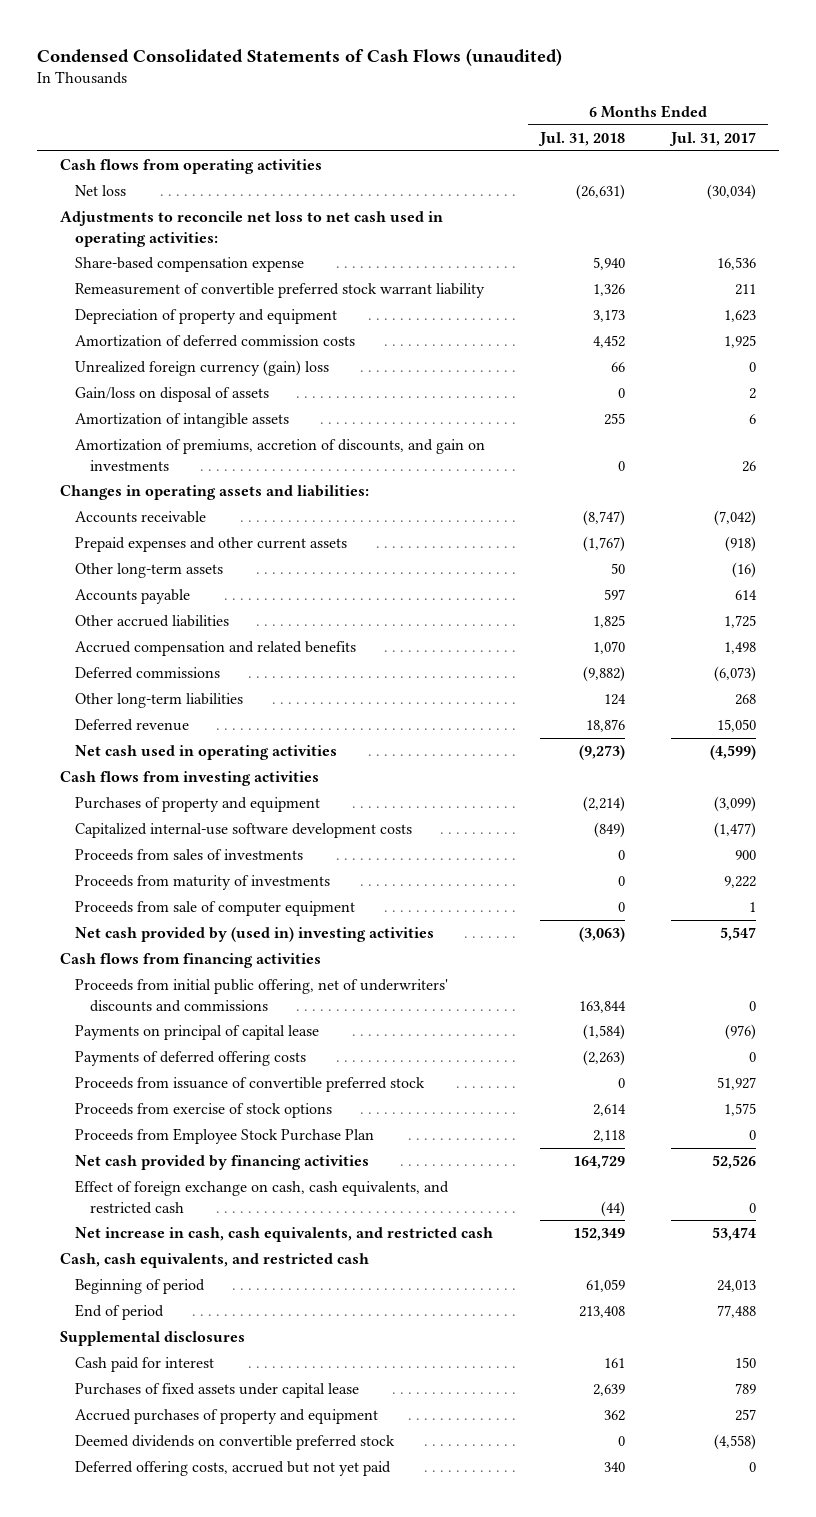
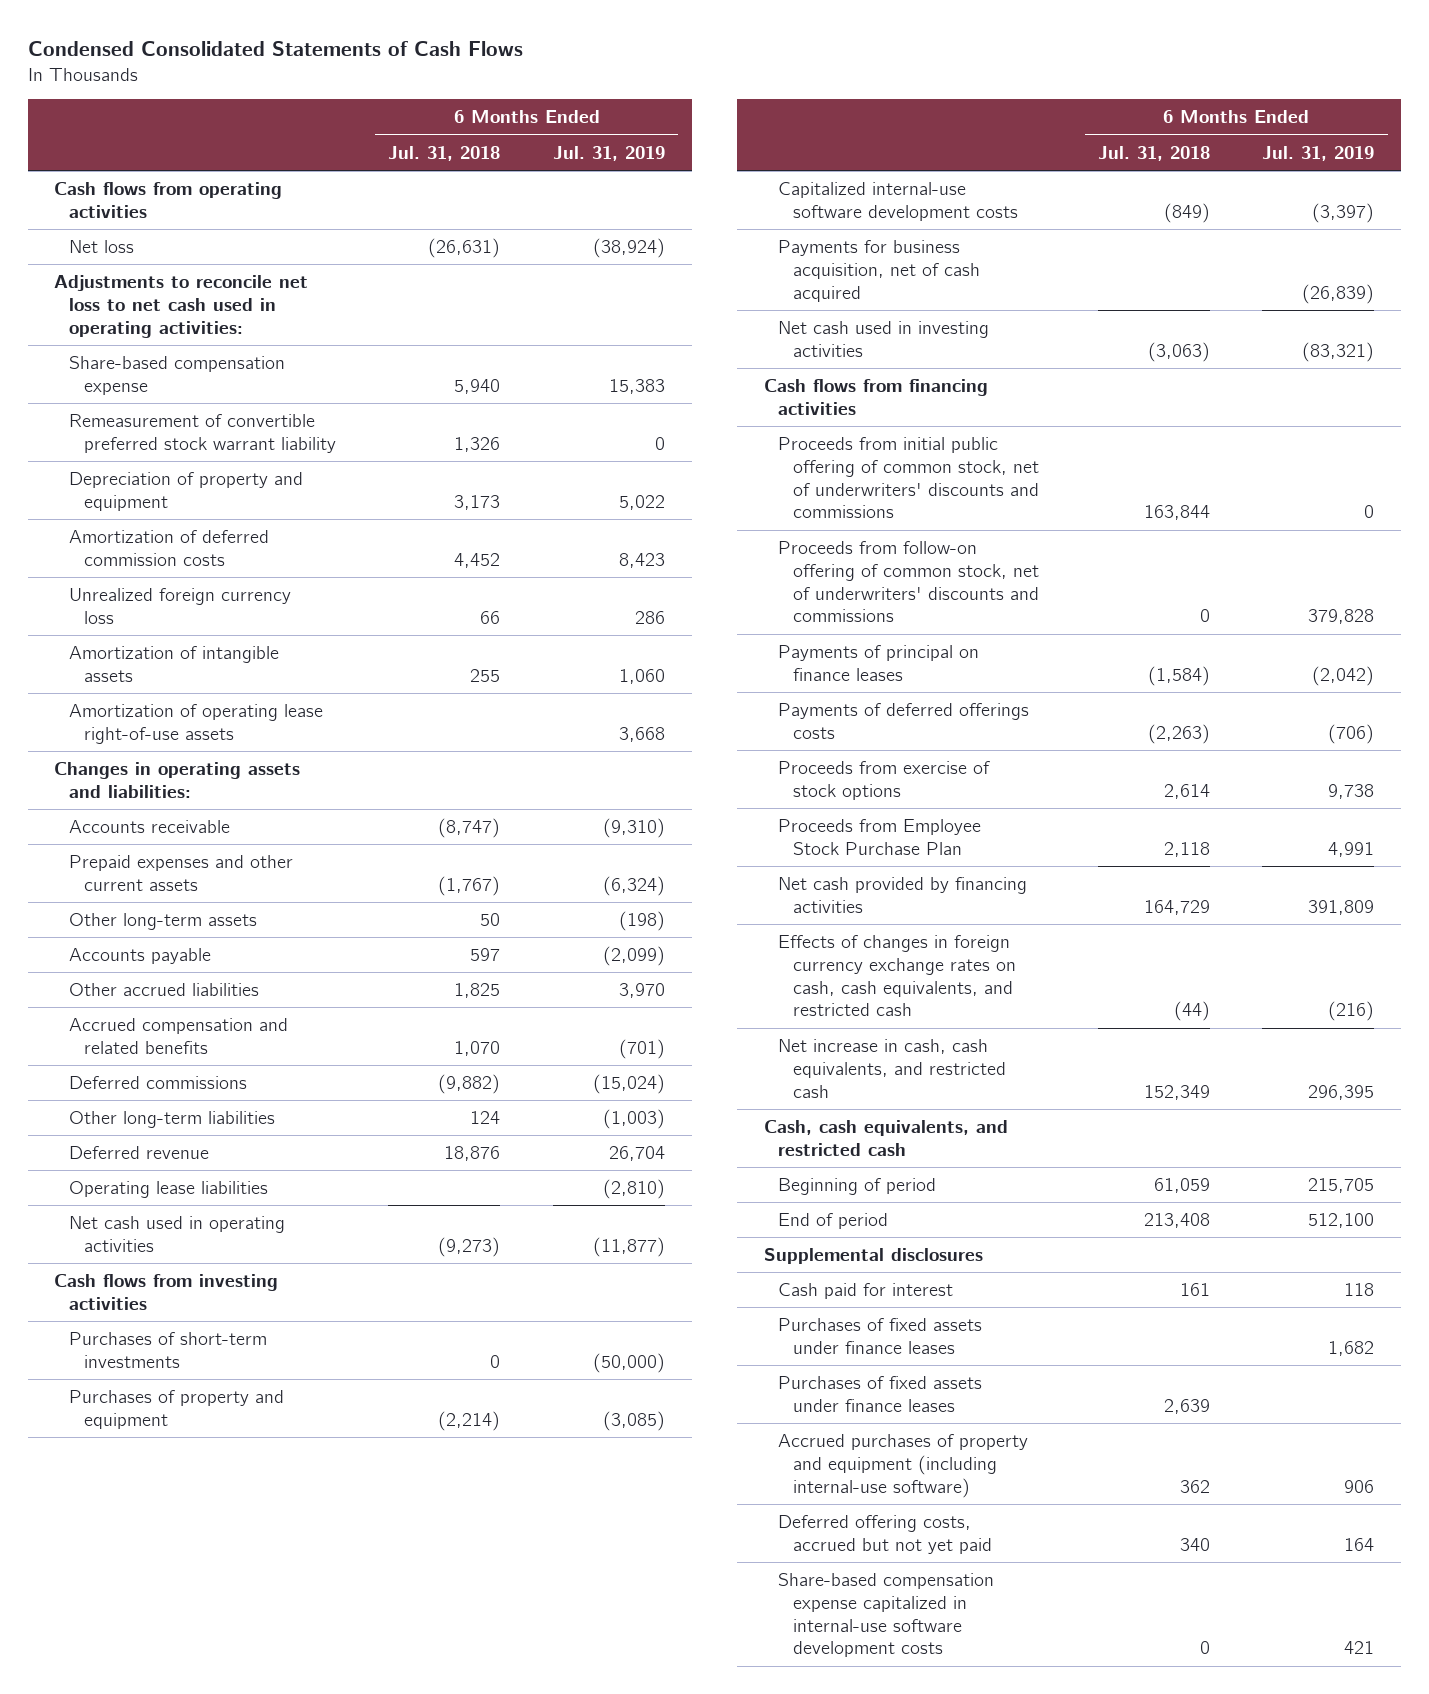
[36,47,562,66] Condensed Consolidated Statements of Cash Flows (unaudited) -> [27,41,523,57] Condensed Consolidated Statements of Cash Flows
[669,131,757,146] Jul. 31, 2017 -> none
none -> [553,145,666,161] Jul. 31, 2019
[75,387,270,403] Gain/loss on disposal of assets -> none
[75,360,330,377] Unrealized foreign currency (gain) loss -> [69,587,292,624] Unrealized foreign currency loss
[75,439,486,471] Amortization of premiums, accretion of discounts, and gain on investments -> none
none -> [69,703,324,744] Amortization of operating lease right-of-use assets
none -> [69,1180,269,1198] Operating lease liabilities
none -> [69,1331,268,1368] Purchases of short-term investments
[75,849,304,862] Proceeds from sales of investments -> none
[75,875,331,891] Proceeds from maturity of investments -> none
[75,901,356,917] Proceeds from sale of computer equipment -> none
none -> [778,239,981,302] Payments for business acquisition, net of cash acquired
[75,927,435,943] Net cash provided by (used in) investing activities -> [778,320,990,357] Net cash used in investing activities
[75,1077,426,1093] Proceeds from issuance of convertible preferred stock -> none
[75,979,449,1012] Proceeds from initial public offering, net of underwriters' discounts and commissions -> [778,436,1040,519] Proceeds from initial public offering of common stock, net of underwriters' discounts and commissions
none -> [778,540,1040,623] Proceeds from follow-on offering of common stock, net of underwriters' discounts and commissions
[75,1025,320,1041] Payments on principal of capital lease -> [778,644,980,681] Payments of principal on finance leases
[75,1051,307,1067] Payments of deferred offering costs -> [778,702,1030,739] Payments of deferred offerings costs
[75,1180,450,1214] Effect of foreign exchange on cash, cash equivalents, and restricted cash -> [778,934,1017,1017] Effects of changes in foreign currency exchange rates on cash, cash equivalents, and restricted cash
[75,1435,396,1451] Deemed dividends on convertible preferred stock -> none
none -> [778,1317,983,1354] Purchases of fixed assets under finance leases
[75,1383,360,1399] Purchases of fixed assets under capital lease -> [778,1375,983,1412] Purchases of fixed assets under finance leases
[75,1409,379,1425] Accrued purchases of property and equipment -> [778,1433,1029,1498] Accrued purchases of property and equipment (including internal-use software)
none -> [778,1572,995,1658] Share-based compensation expense capitalized in internal-use software development costs

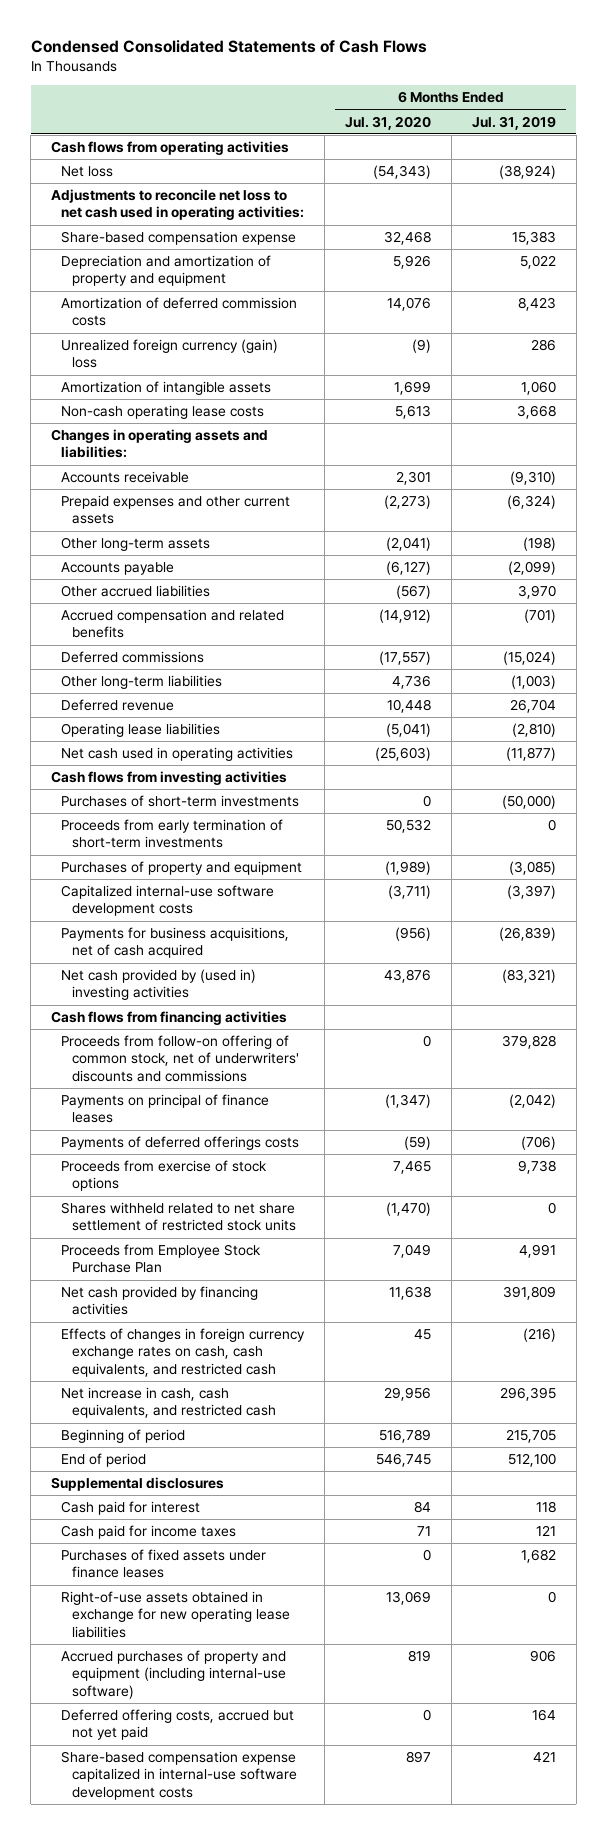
[388,145,501,161] Jul. 31, 2018 -> none
none -> [345,115,432,130] Jul. 31, 2020
[69,413,336,453] Remeasurement of convertible preferred stock warrant liability -> none
[69,471,304,511] Depreciation of property and equipment -> [61,255,272,287] Depreciation and amortization of property and equipment
[69,587,292,624] Unrealized foreign currency loss -> [61,339,279,369] Unrealized foreign currency (gain) loss
[69,703,324,744] Amortization of operating lease right-of-use assets -> [61,405,265,420] Non-cash operating lease costs
none -> [61,819,284,849] Proceeds from early termination of short-term investments
[778,239,981,302] Payments for business acquisition, net of cash acquired -> [61,927,290,959] Payments for business acquisitions, net of cash acquired
[778,320,990,357] Net cash used in investing activities -> [61,969,257,1001] Net cash provided by (used in) investing activities
[778,436,1040,519] Proceeds from initial public offering of common stock, net of underwriters' discounts and commissions -> none
[778,644,980,681] Payments of principal on finance leases -> [61,1094,270,1124] Payments on principal of finance leases
none -> [61,1202,296,1232] Shares withheld related to net share settlement of restricted stock units
[763,1119,1008,1156] Cash, cash equivalents, and restricted cash -> none
none -> [61,1525,237,1540] Cash paid for income taxes
[778,1375,983,1412] Purchases of fixed assets under finance leases -> none
none -> [61,1591,290,1638] Right-of-use assets obtained in exchange for new operating lease liabilities

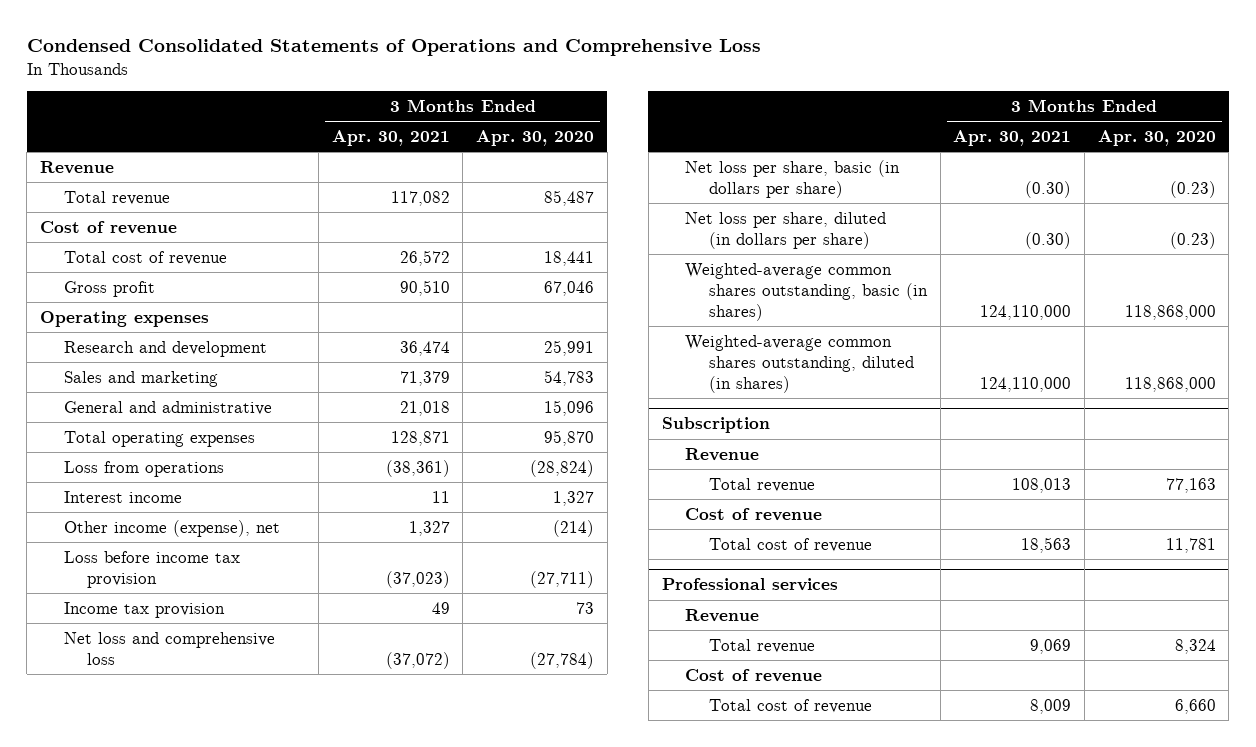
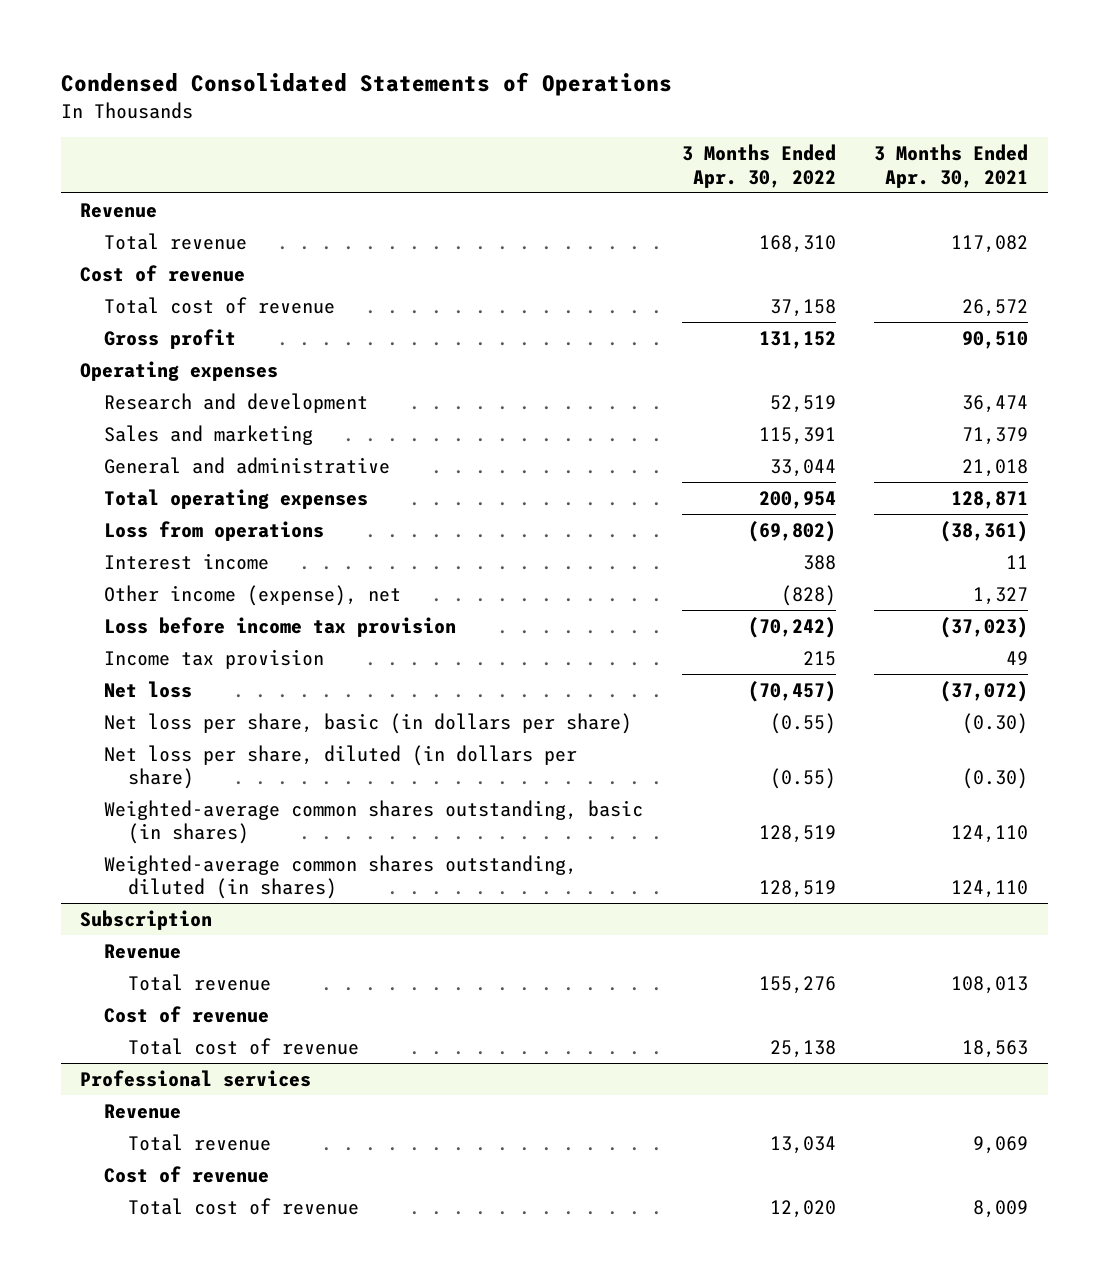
[26,39,761,57] Condensed Consolidated Statements of Operations and Comprehensive Loss -> [60,72,672,97] Condensed Consolidated Statements of Operations
[475,130,594,147] Apr. 30, 2020 -> none
none -> [681,144,836,188] 3 Months Ended Apr. 30, 2022
[63,631,275,665] Net loss and comprehensive loss -> [103,680,192,698] Net loss
[980,304,1072,320] 124,110,000 -> [951,825,1029,844] 124,110
[980,376,1072,392] 124,110,000 -> [951,880,1029,899] 124,110

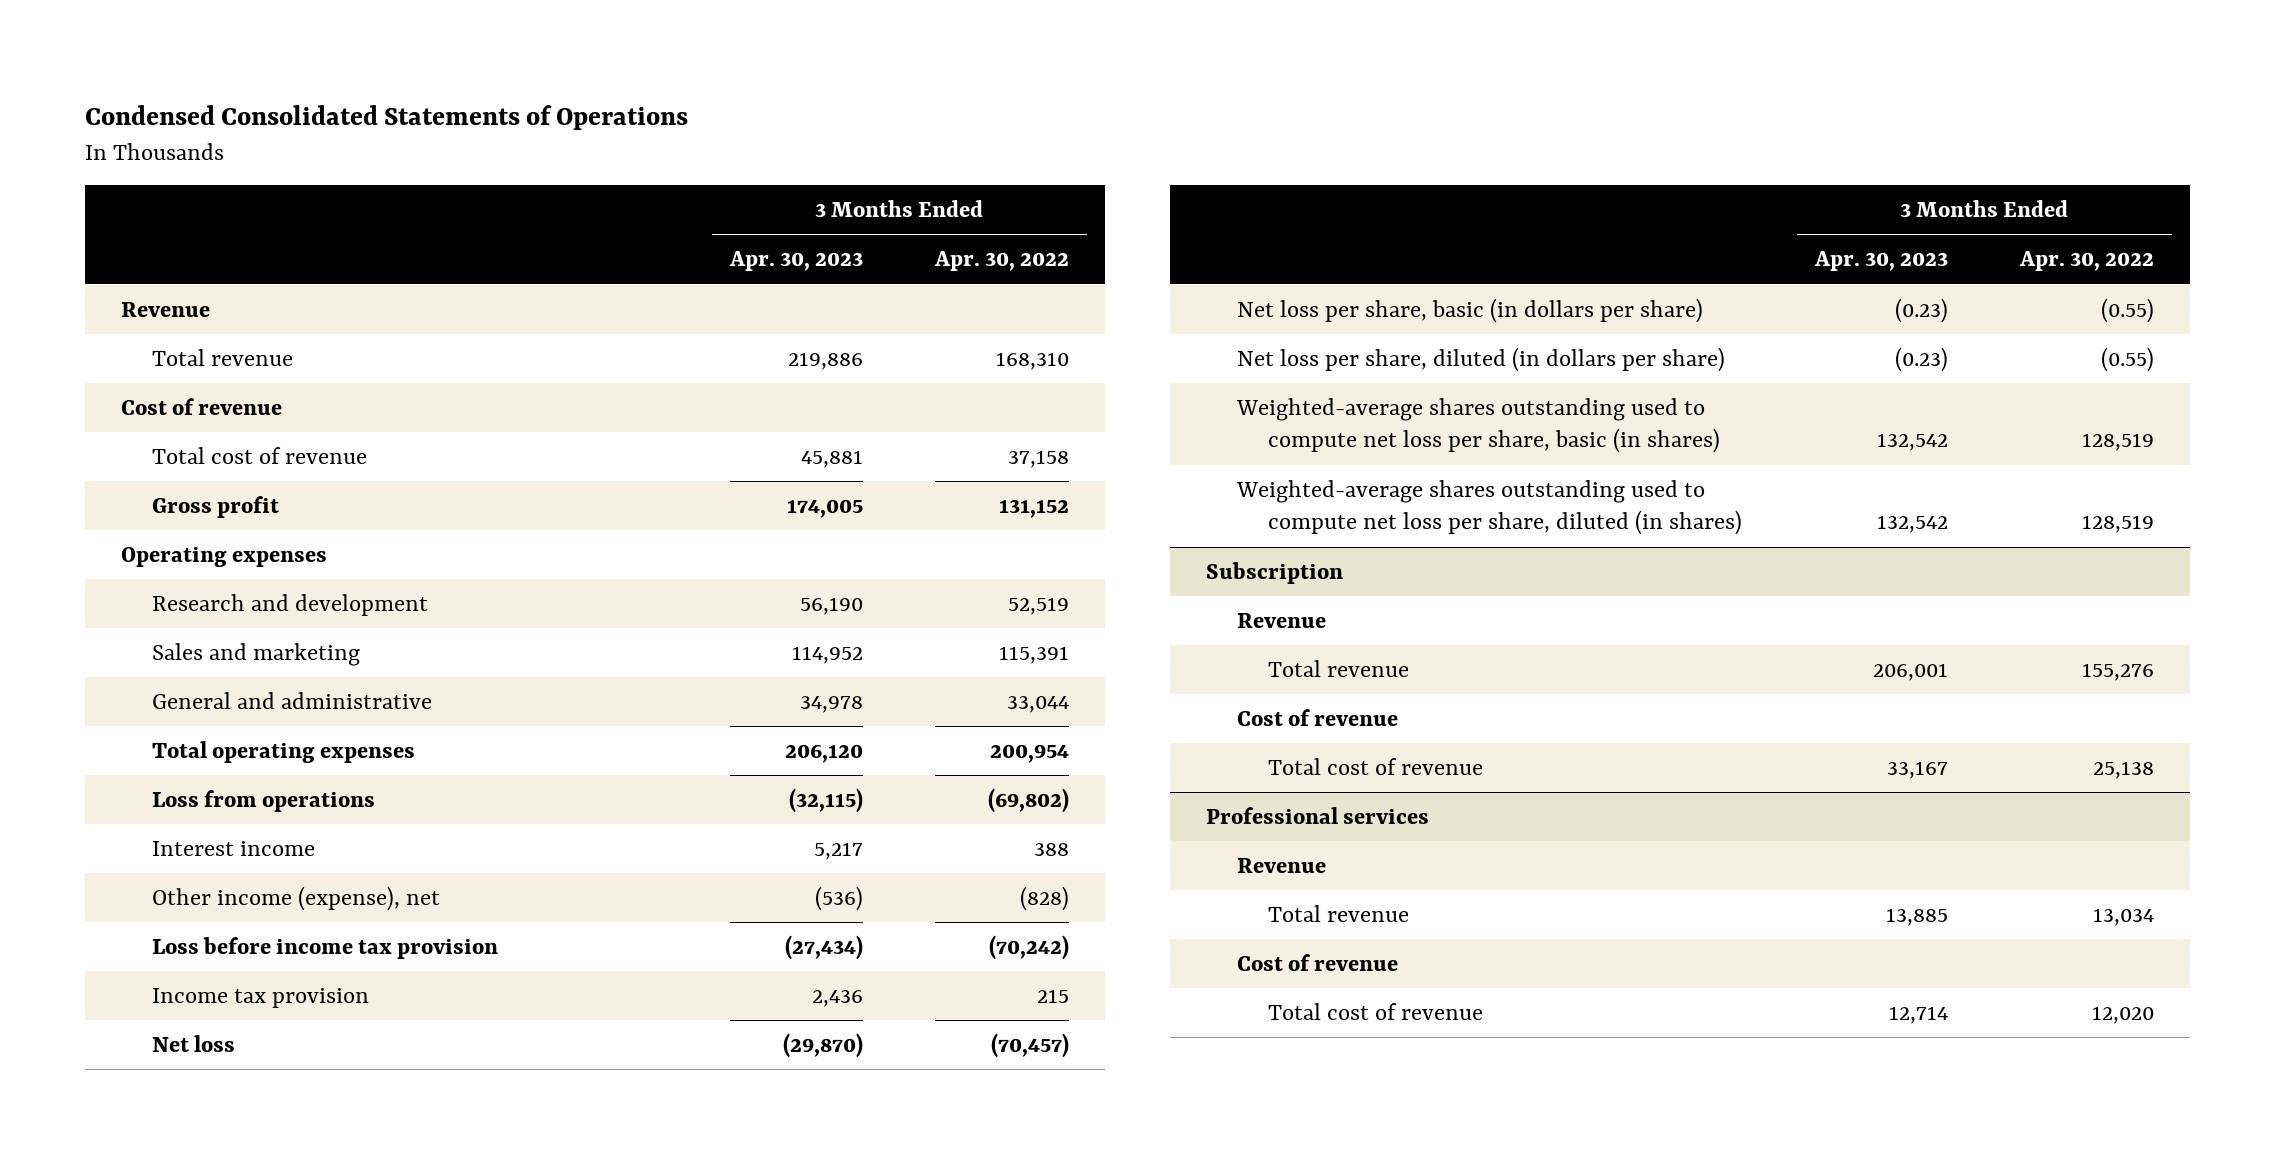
[874,144,1029,188] 3 Months Ended Apr. 30, 2021 -> none
none -> [728,251,863,272] Apr. 30, 2023
[103,799,643,845] Weighted-average common shares outstanding, basic (in shares) -> [1236,397,1721,454] Weighted-average shares outstanding used to compute net loss per share, basic (in shares)
[103,854,577,900] Weighted-average common shares outstanding, diluted (in shares) -> [1236,479,1743,536] Weighted-average shares outstanding used to compute net loss per share, diluted (in shares)

